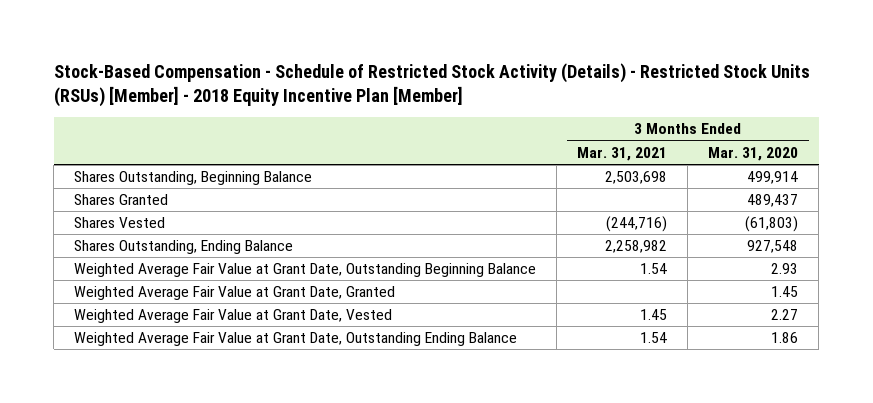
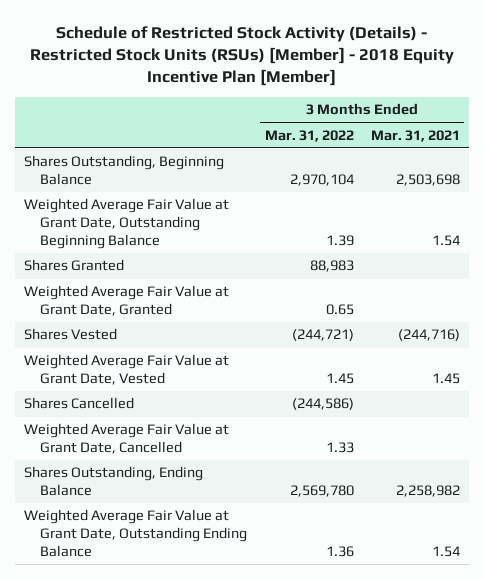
[53,62,810,107] Stock-Based Compensation - Schedule of Restricted Stock Activity (Details) - Restricted Stock Units (RSUs) [Member] - 2018 Equity Incentive Plan [Member] -> [29,25,454,87] Schedule of Restricted Stock Activity (Details) - Restricted Stock Units (RSUs) [Member] - 2018 Equity Incentive Plan [Member]
[708,146,799,161] Mar. 31, 2020 -> none
none -> [264,129,354,142] Mar. 31, 2022
[74,194,169,206] Shares Granted -> [23,259,124,272] Shares Granted
[74,217,166,229] Shares Vested -> [23,328,117,341] Shares Vested
none -> [23,397,134,410] Shares Cancelled
none -> [23,423,229,455] Weighted Average Fair Value at Grant Date, Cancelled
[74,240,294,255] Shares Outstanding, Ending Balance -> [23,466,203,497] Shares Outstanding, Ending Balance

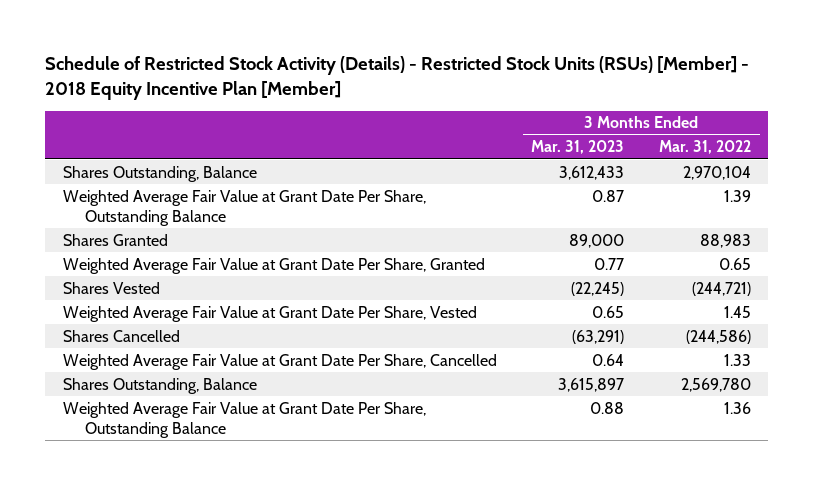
[371,129,461,142] Mar. 31, 2021 -> none
none -> [531,140,625,155] Mar. 31, 2023
[23,155,224,186] Shares Outstanding, Beginning Balance -> [62,165,257,182] Shares Outstanding, Balance
[23,198,229,250] Weighted Average Fair Value at Grant Date, Outstanding Beginning Balance -> [62,189,426,226] Weighted Average Fair Value at Grant Date Per Share, Outstanding Balance
[23,285,229,317] Weighted Average Fair Value at Grant Date, Granted -> [62,257,485,274] Weighted Average Fair Value at Grant Date Per Share, Granted
[23,354,229,386] Weighted Average Fair Value at Grant Date, Vested -> [62,305,477,322] Weighted Average Fair Value at Grant Date Per Share, Vested
[23,423,229,455] Weighted Average Fair Value at Grant Date, Cancelled -> [62,353,497,370] Weighted Average Fair Value at Grant Date Per Share, Cancelled
[23,466,203,497] Shares Outstanding, Ending Balance -> [62,377,257,394] Shares Outstanding, Balance
[23,509,248,558] Weighted Average Fair Value at Grant Date, Outstanding Ending Balance -> [62,401,426,438] Weighted Average Fair Value at Grant Date Per Share, Outstanding Balance

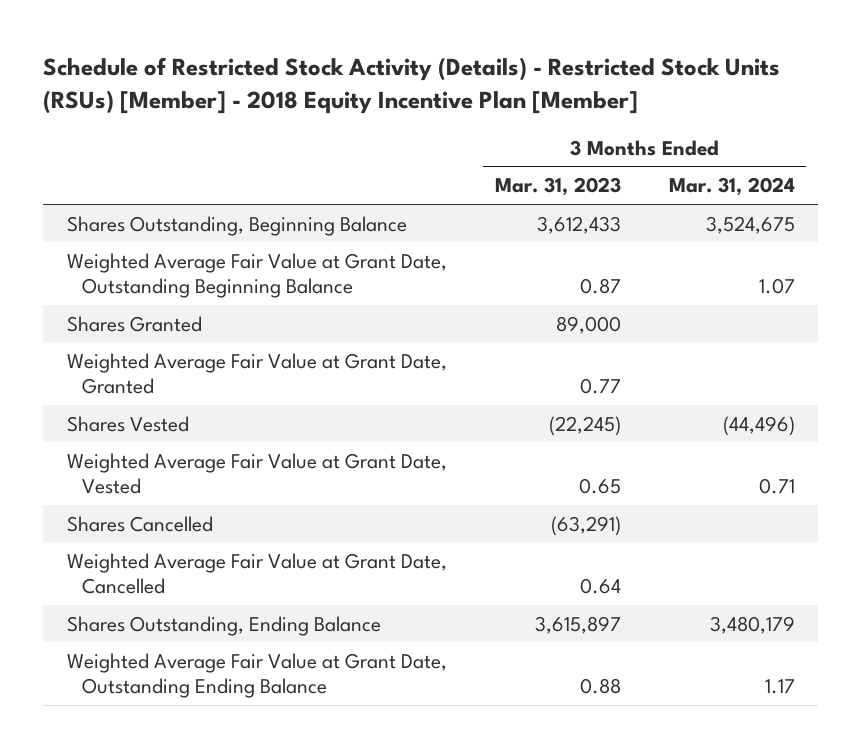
[658,140,751,155] Mar. 31, 2022 -> none
none -> [668,177,795,197] Mar. 31, 2024
[62,165,257,182] Shares Outstanding, Balance -> [66,215,407,236] Shares Outstanding, Beginning Balance
[62,189,426,226] Weighted Average Fair Value at Grant Date Per Share, Outstanding Balance -> [66,252,447,299] Weighted Average Fair Value at Grant Date, Outstanding Beginning Balance
[62,257,485,274] Weighted Average Fair Value at Grant Date Per Share, Granted -> [66,352,447,395] Weighted Average Fair Value at Grant Date, Granted
[62,305,477,322] Weighted Average Fair Value at Grant Date Per Share, Vested -> [66,452,447,495] Weighted Average Fair Value at Grant Date, Vested
[62,353,497,370] Weighted Average Fair Value at Grant Date Per Share, Cancelled -> [66,552,447,595] Weighted Average Fair Value at Grant Date, Cancelled
[62,377,257,394] Shares Outstanding, Balance -> [66,615,381,636] Shares Outstanding, Ending Balance
[62,401,426,438] Weighted Average Fair Value at Grant Date Per Share, Outstanding Balance -> [66,652,447,699] Weighted Average Fair Value at Grant Date, Outstanding Ending Balance

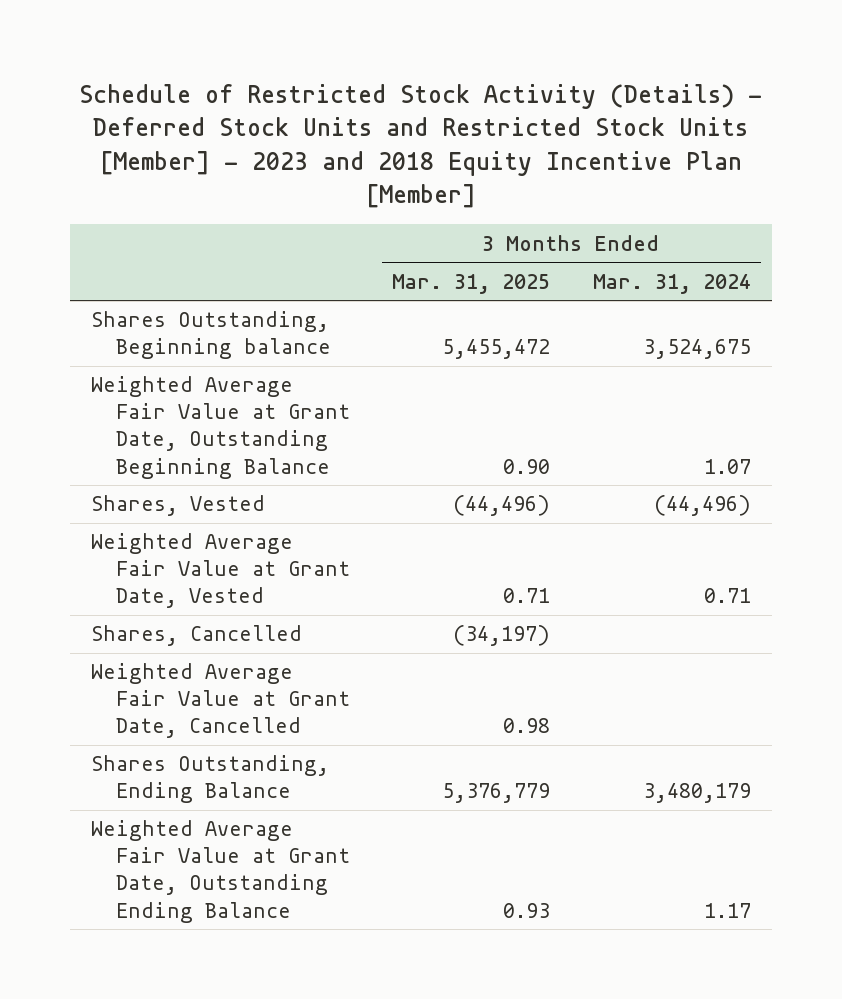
[42,57,780,115] Schedule of Restricted Stock Activity (Details) - Restricted Stock Units (RSUs) [Member] - 2018 Equity Incentive Plan [Member] -> [78,84,762,208] Schedule of Restricted Stock Activity (Details) - Deferred Stock Units and Restricted Stock Units [Member] - 2023 and 2018 Equity Incentive Plan [Member]
[494,177,621,197] Mar. 31, 2023 -> none
none -> [392,273,551,294] Mar. 31, 2025
[66,215,407,236] Shares Outstanding, Beginning Balance -> [91,311,331,360] Shares Outstanding, Beginning balance
[66,315,202,332] Shares Granted -> none
[66,352,447,395] Weighted Average Fair Value at Grant Date, Granted -> none
[66,415,189,432] Shares Vested -> [91,495,266,517] Shares, Vested
[66,515,213,532] Shares Cancelled -> [91,625,303,647] Shares, Cancelled

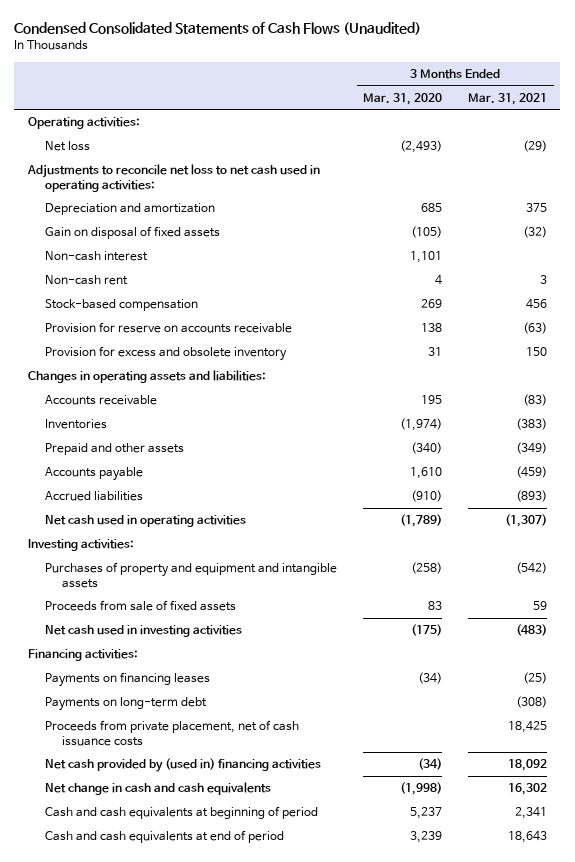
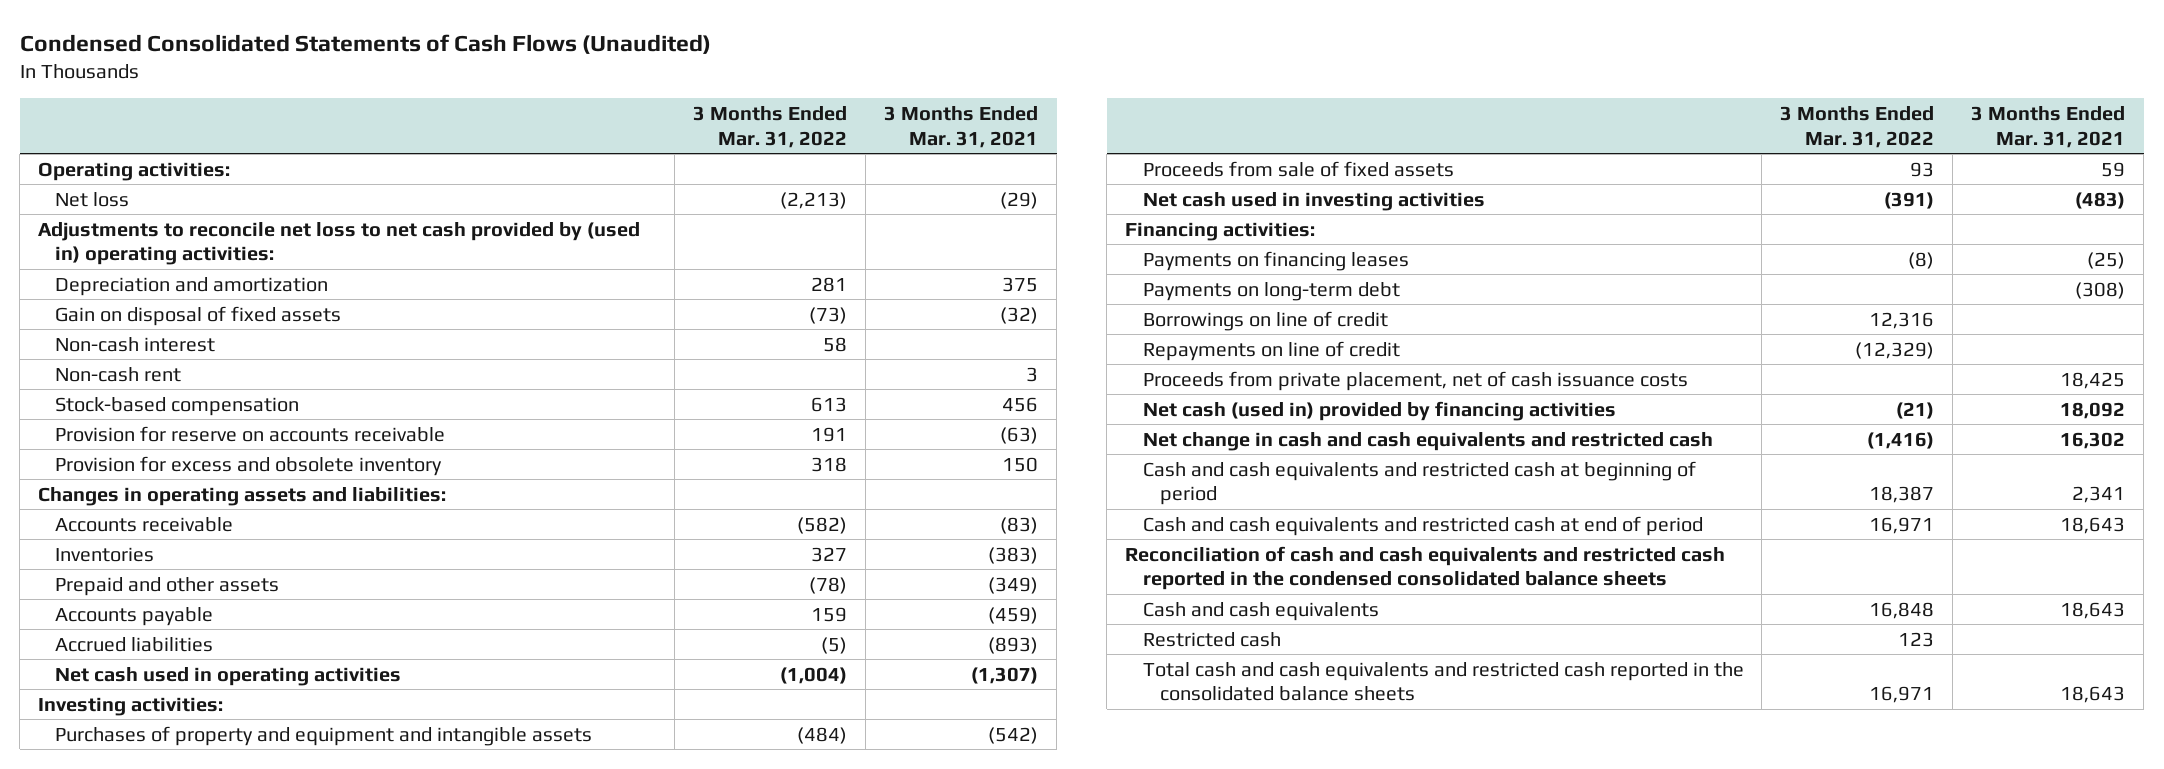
[363,92,443,105] Mar. 31, 2020 -> none
none -> [693,105,848,148] 3 Months Ended Mar. 31, 2022
[26,164,320,192] Adjustments to reconcile net loss to net cash used in operating activities: -> [38,221,641,266] Adjustments to reconcile net loss to net cash provided by (used in) operating activities:
none -> [1142,310,1388,331] Borrowings on line of credit
none -> [1142,340,1400,361] Repayments on line of credit
[44,758,321,773] Net cash provided by (used in) financing activities -> [1142,400,1616,421] Net cash (used in) provided by financing activities
[44,782,271,796] Net change in cash and cash equivalents -> [1142,431,1713,451] Net change in cash and cash equivalents and restricted cash
[44,806,318,820] Cash and cash equivalents at beginning of period -> [1142,460,1696,506] Cash and cash equivalents and restricted cash at beginning of period
[44,830,284,844] Cash and cash equivalents at end of period -> [1142,515,1703,536] Cash and cash equivalents and restricted cash at end of period
none -> [1125,545,1726,591] Reconciliation of cash and cash equivalents and restricted cash reported in the condensed consolidated balance sheets
none -> [1142,601,1379,621] Cash and cash equivalents
none -> [1142,631,1281,647] Restricted cash
none -> [1142,661,1744,702] Total cash and cash equivalents and restricted cash reported in the consolidated balance sheets

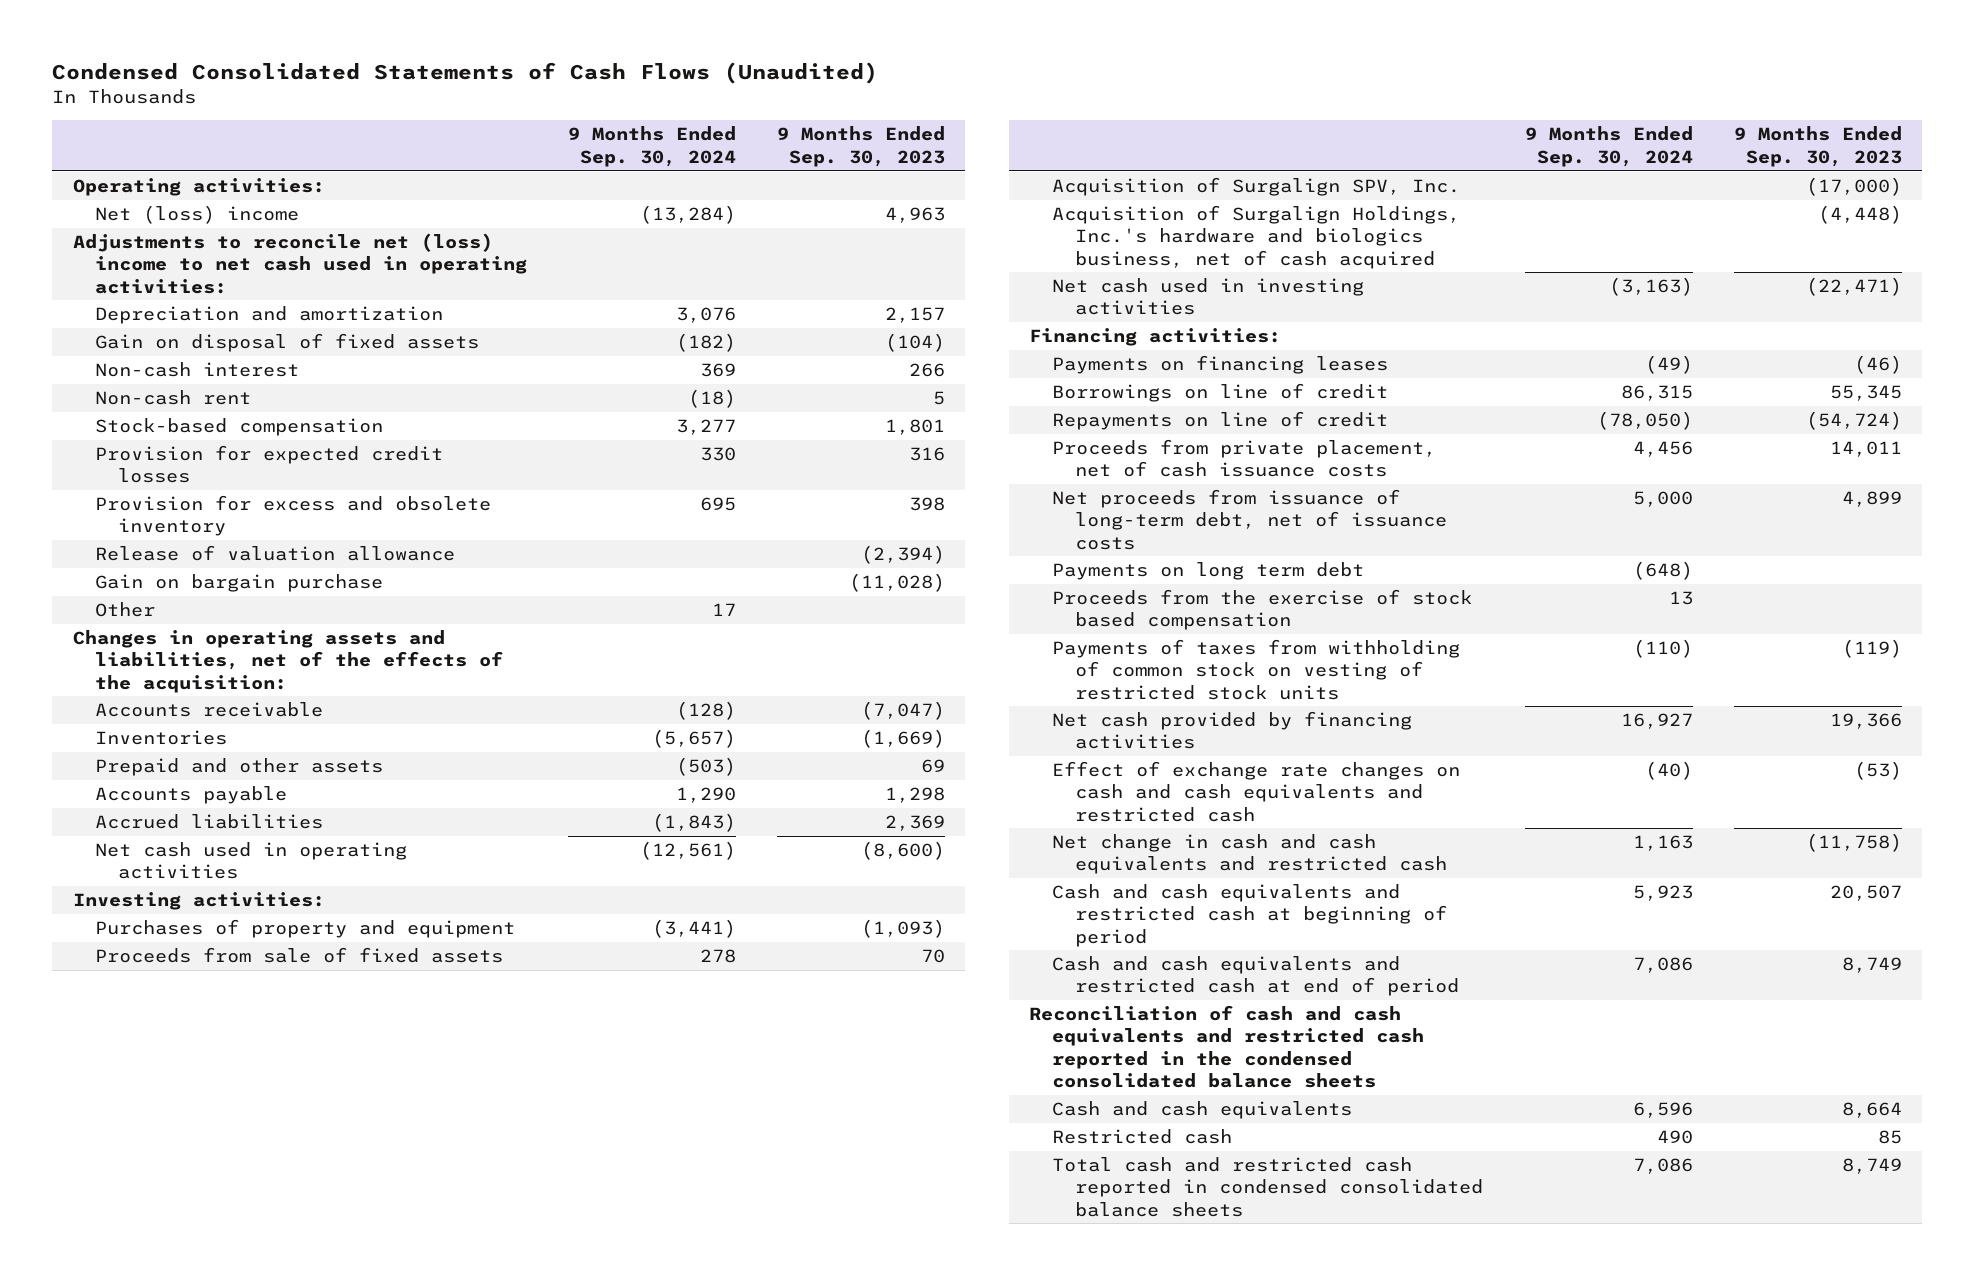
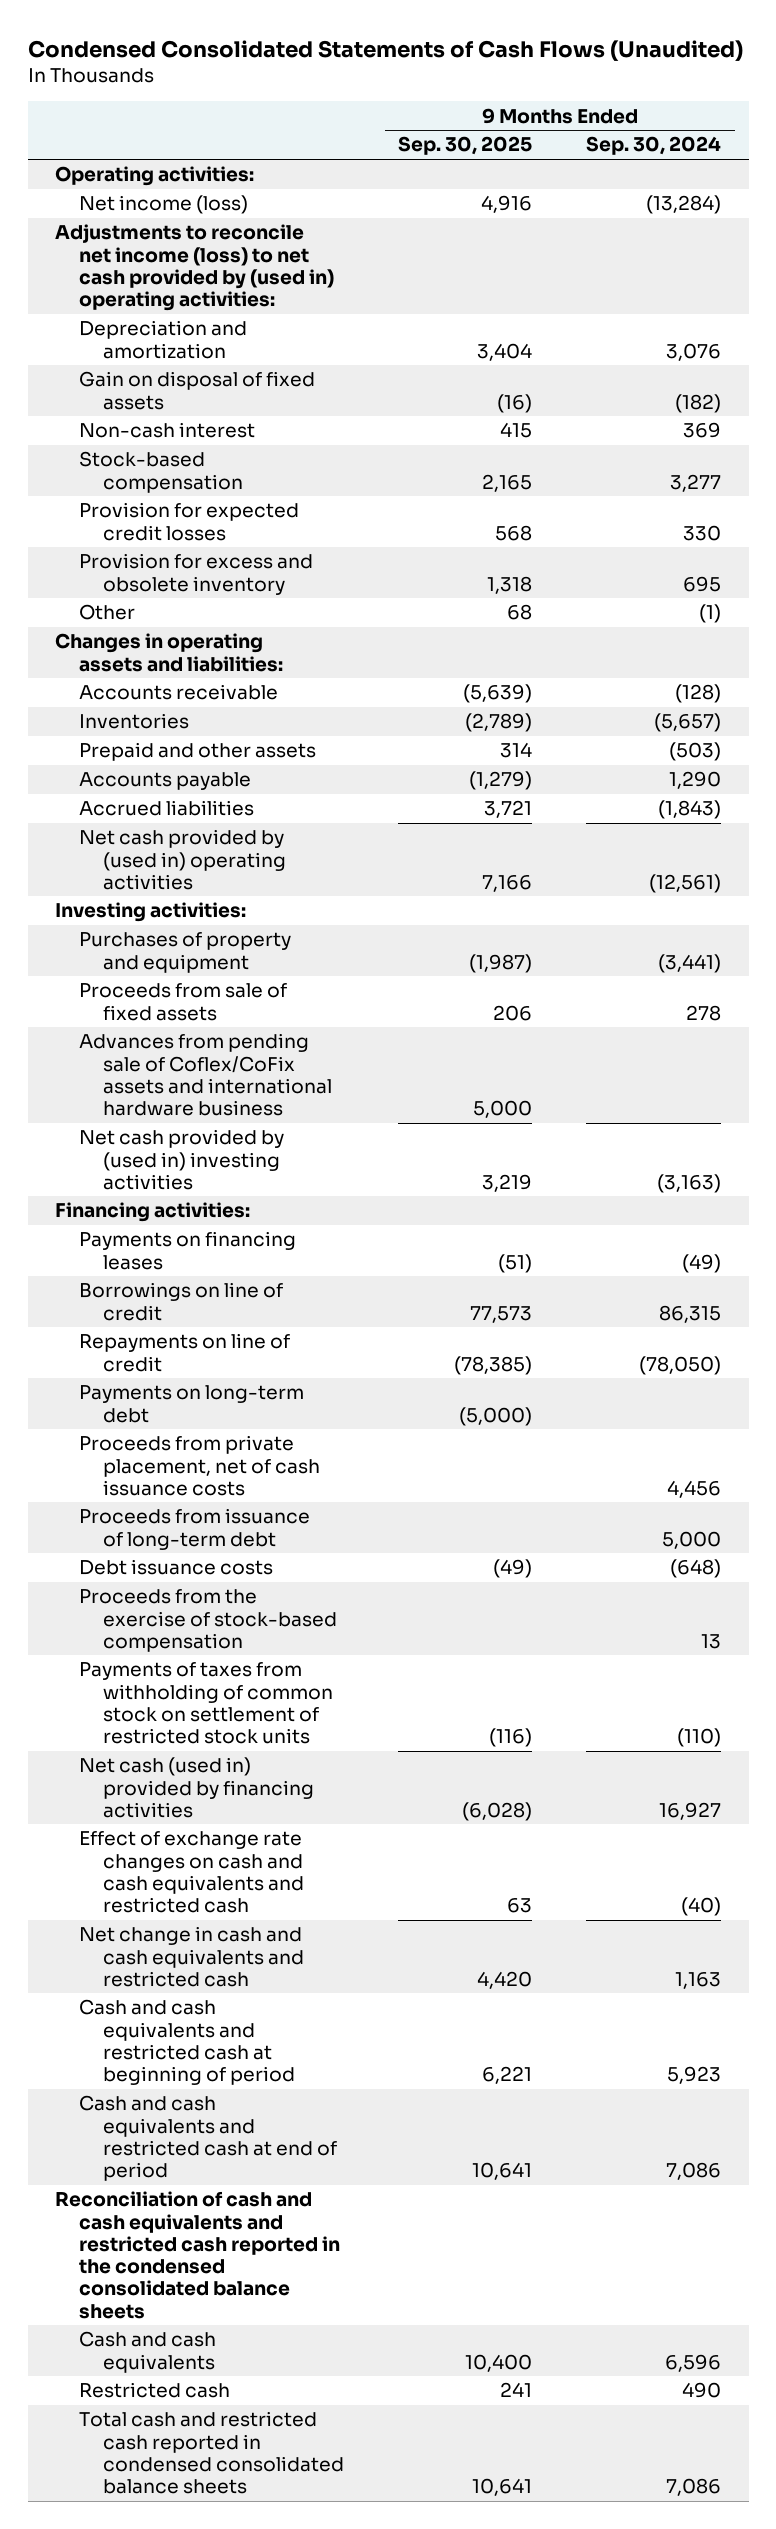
[776,126,945,167] 9 Months Ended Sep. 30, 2023 -> none
none -> [398,136,533,156] Sep. 30, 2025
[95,205,300,225] Net (loss) income -> [78,195,248,215] Net income (loss)
[72,233,528,294] Adjustments to reconcile net (loss) income to net cash used in operating activities: -> [54,224,334,312] Adjustments to reconcile net income (loss) to net cash provided by (used in) operating activities:
[95,390,252,406] Non-cash rent -> none
[95,545,456,562] Release of valuation allowance -> none
[95,574,384,593] Gain on bargain purchase -> none
[712,603,737,617] 17 -> [699,604,722,624] (1)
[72,630,504,693] Changes in operating assets and liabilities, net of the effects of the acquisition: -> [54,633,283,672] Changes in operating assets and liabilities:
[95,842,408,880] Net cash used in operating activities -> [78,829,287,890] Net cash provided by (used in) operating activities
[1052,177,1461,197] Acquisition of Surgalign SPV, Inc. -> none
[1052,205,1461,269] Acquisition of Surgalign Holdings, Inc.'s hardware and biologics business, net of cash acquired -> none
none -> [78,1033,333,1117] Advances from pending sale of Coflex/CoFix assets and international hardware business
[1052,278,1365,316] Net cash used in investing activities -> [78,1129,284,1190] Net cash provided by (used in) investing activities
none -> [78,1385,304,1423] Payments on long-term debt
[1052,489,1447,550] Net proceeds from issuance of long-term debt, net of issuance costs -> [78,1508,310,1550] Proceeds from issuance of long-term debt
[1052,562,1365,581] Payments on long term debt -> [78,1559,273,1576] Debt issuance costs
[1052,589,1473,631] Proceeds from the exercise of stock based compensation -> [78,1589,338,1652] Proceeds from the exercise of stock-based compensation
[1052,639,1461,700] Payments of taxes from withholding of common stock on vesting of restricted stock units -> [78,1662,334,1745] Payments of taxes from withholding of common stock on settlement of restricted stock units
[1052,711,1413,750] Net cash provided by financing activities -> [78,1757,315,1818] Net cash (used in) provided by financing activities

